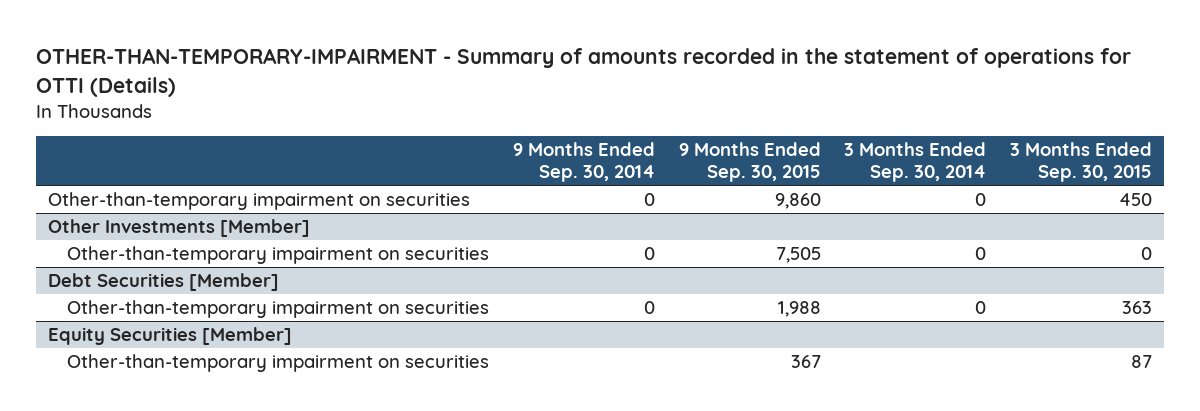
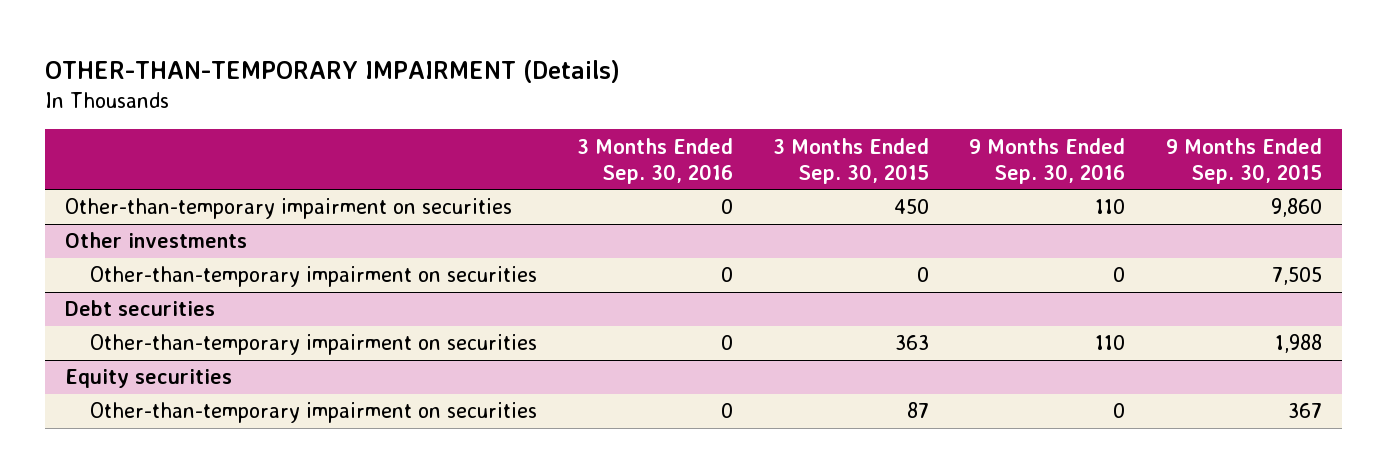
[36,48,1132,97] OTHER-THAN-TEMPORARY-IMPAIRMENT - Summary of amounts recorded in the statement of operations for OTTI (Details) -> [45,59,621,83] OTHER-THAN-TEMPORARY IMPAIRMENT (Details)
[512,142,655,183] 9 Months Ended Sep. 30, 2014 -> none
[844,142,987,183] 3 Months Ended Sep. 30, 2014 -> none
none -> [576,137,733,184] 3 Months Ended Sep. 30, 2016
none -> [969,137,1126,184] 9 Months Ended Sep. 30, 2016
[47,219,310,238] Other Investments [Member] -> [65,232,248,249] Other investments
[47,273,279,292] Debt Securities [Member] -> [65,300,216,317] Debt securities
[47,327,292,346] Equity Securities [Member] -> [65,369,233,389] Equity securities

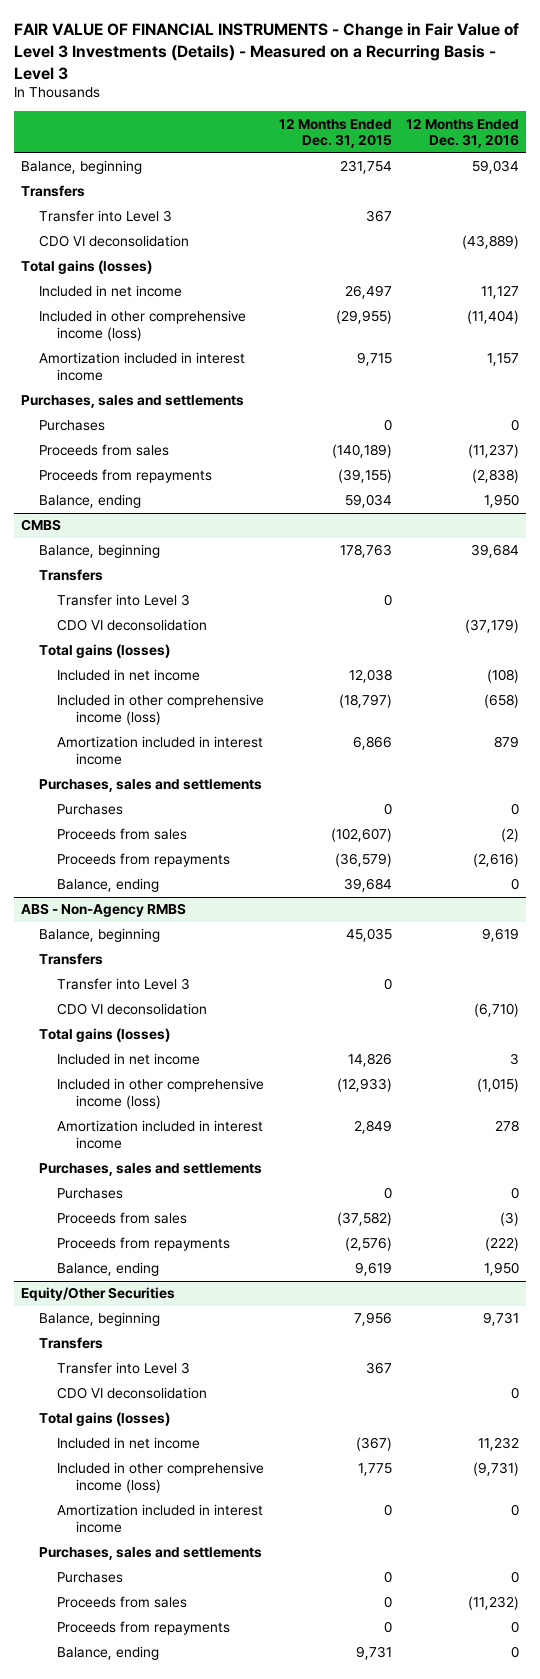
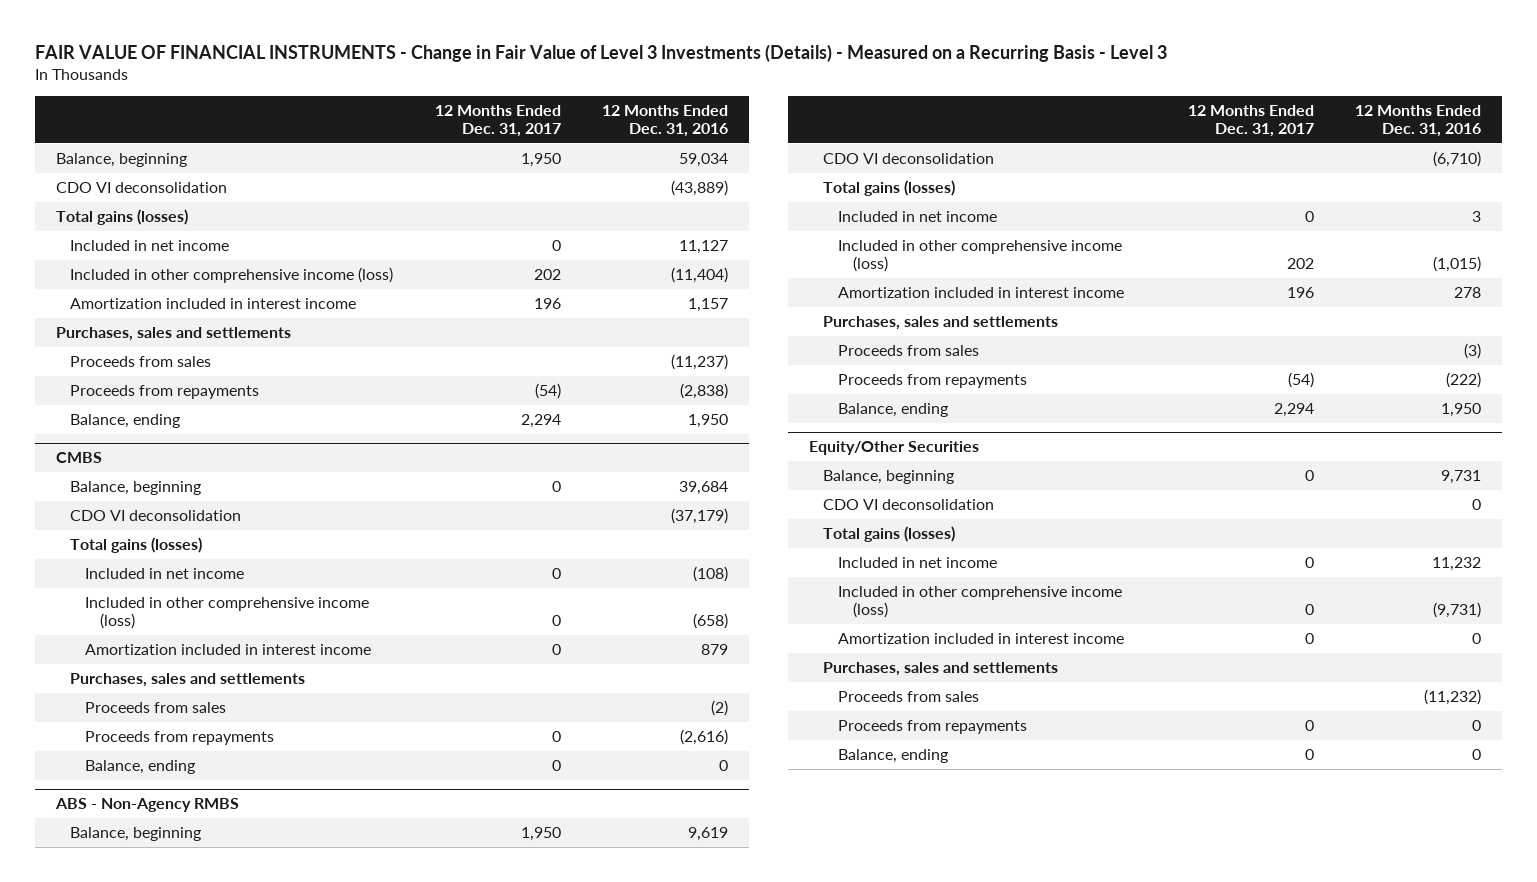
[278,117,392,149] 12 Months Ended Dec. 31, 2015 -> none
none -> [434,104,561,138] 12 Months Ended Dec. 31, 2017
[20,185,85,198] Transfers -> none
[39,210,173,223] Transfer into Level 3 -> none
[39,420,106,432] Purchases -> none
[39,569,104,582] Transfers -> none
[57,594,191,607] Transfer into Level 3 -> none
[57,804,124,816] Purchases -> none
[39,953,104,966] Transfers -> none
[57,978,191,991] Transfer into Level 3 -> none
[57,1188,124,1200] Purchases -> none
[39,1337,104,1350] Transfers -> none
[57,1362,191,1375] Transfer into Level 3 -> none
[57,1572,124,1584] Purchases -> none

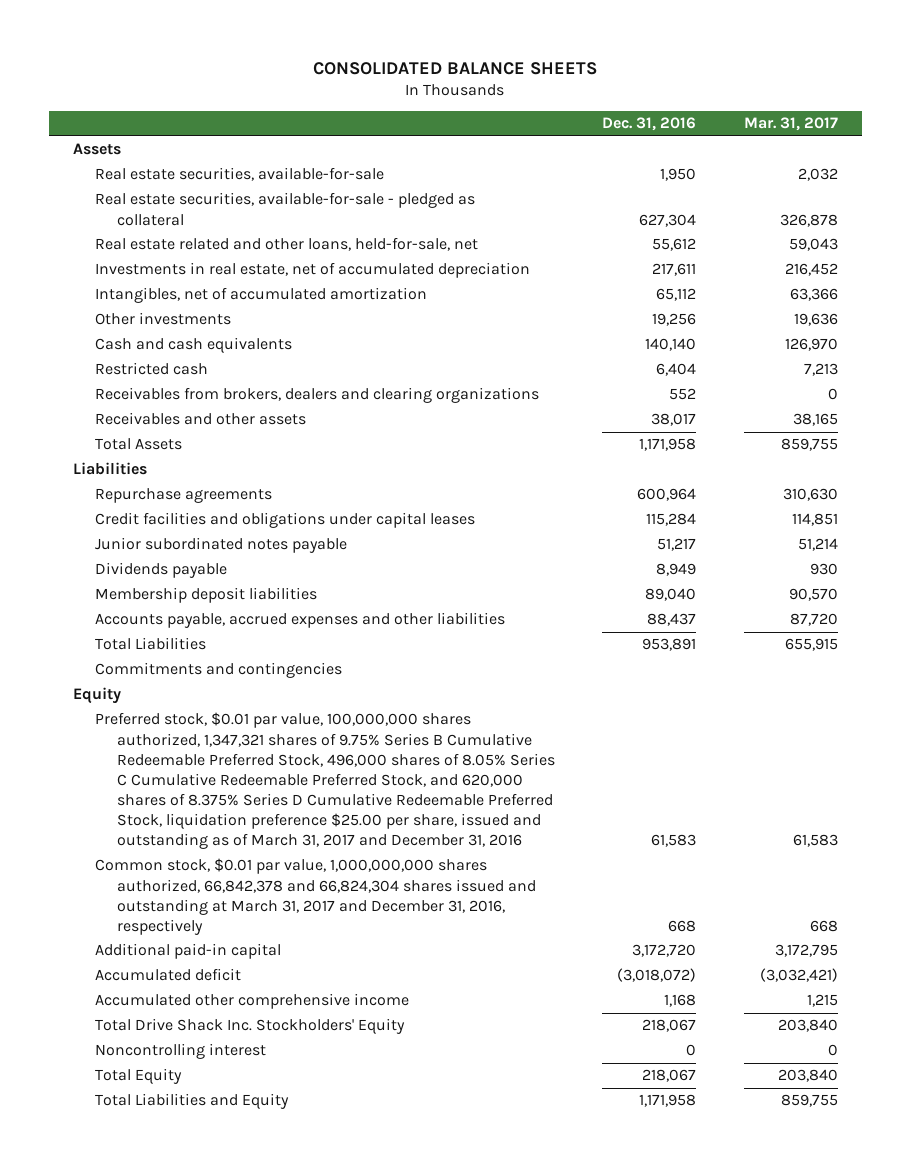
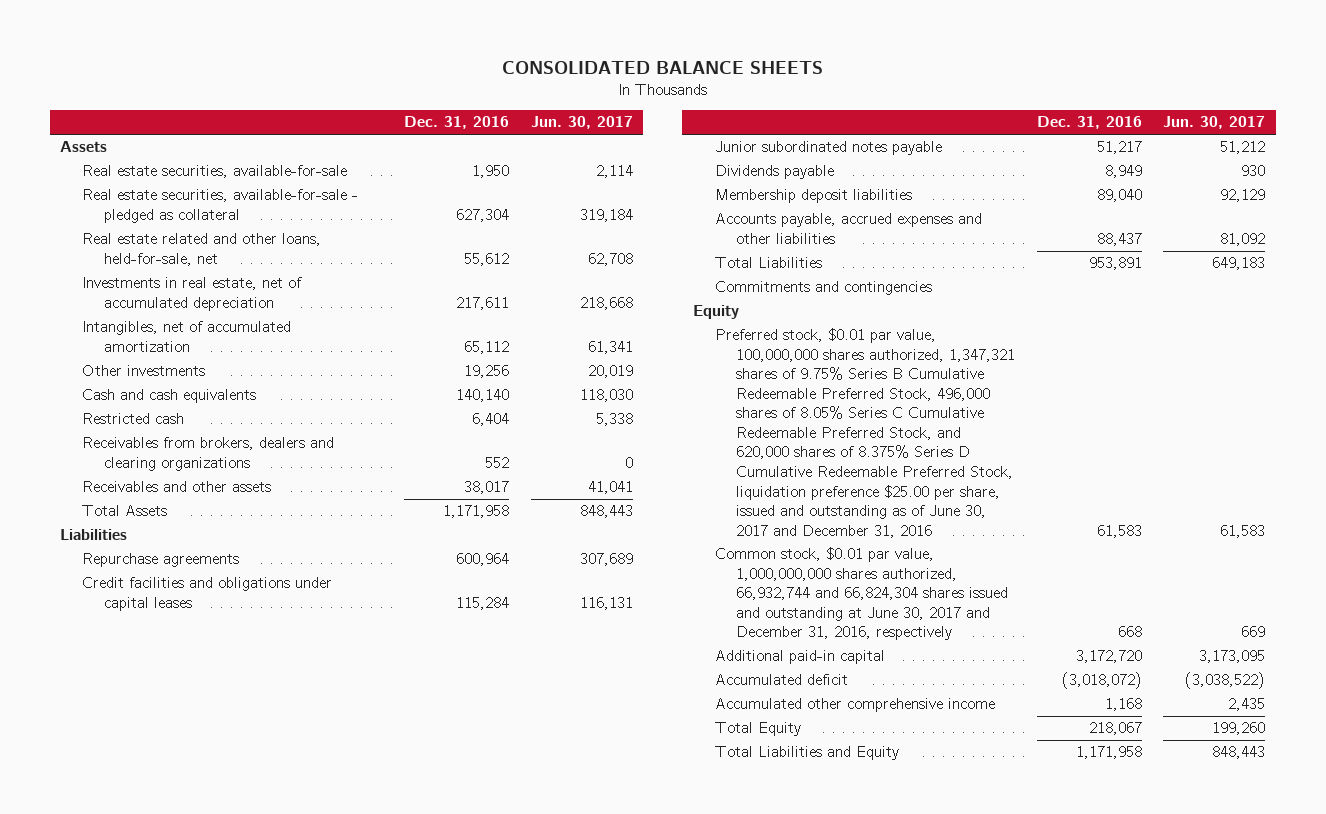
[743,117,838,132] Mar. 31, 2017 -> none
none -> [530,116,633,130] Jun. 30, 2017
[94,712,555,850] Preferred stock, $0.01 par value, 100,000,000 shares authorized, 1,347,321 shares of 9.75% Series B Cumulative Redeemable Preferred Stock, 496,000 shares of 8.05% Series C Cumulative Redeemable Preferred Stock, and 620,000 shares of 8.375% Series D Cumulative Redeemable Preferred Stock, liquidation preference $25.00 per share, issued and outstanding as of March 31, 2017 and December 31, 2016 -> [714,328,1016,538] Preferred stock, $0.01 par value, 100,000,000 shares authorized, 1,347,321 shares of 9.75% Series B Cumulative Redeemable Preferred Stock, 496,000 shares of 8.05% Series C Cumulative Redeemable Preferred Stock, and 620,000 shares of 8.375% Series D Cumulative Redeemable Preferred Stock, liquidation preference $25.00 per share, issued and outstanding as of June 30, 2017 and December 31, 2016
[94,858,536,935] Common stock, $0.01 par value, 1,000,000,000 shares authorized, 66,842,378 and 66,824,304 shares issued and outstanding at March 31, 2017 and December 31, 2016, respectively -> [714,547,1009,641] Common stock, $0.01 par value, 1,000,000,000 shares authorized, 66,932,744 and 66,824,304 shares issued and outstanding at June 30, 2017 and December 31, 2016, respectively
[94,1018,405,1035] Total Drive Shack Inc. Stockholders' Equity -> none
[94,1043,266,1060] Noncontrolling interest -> none

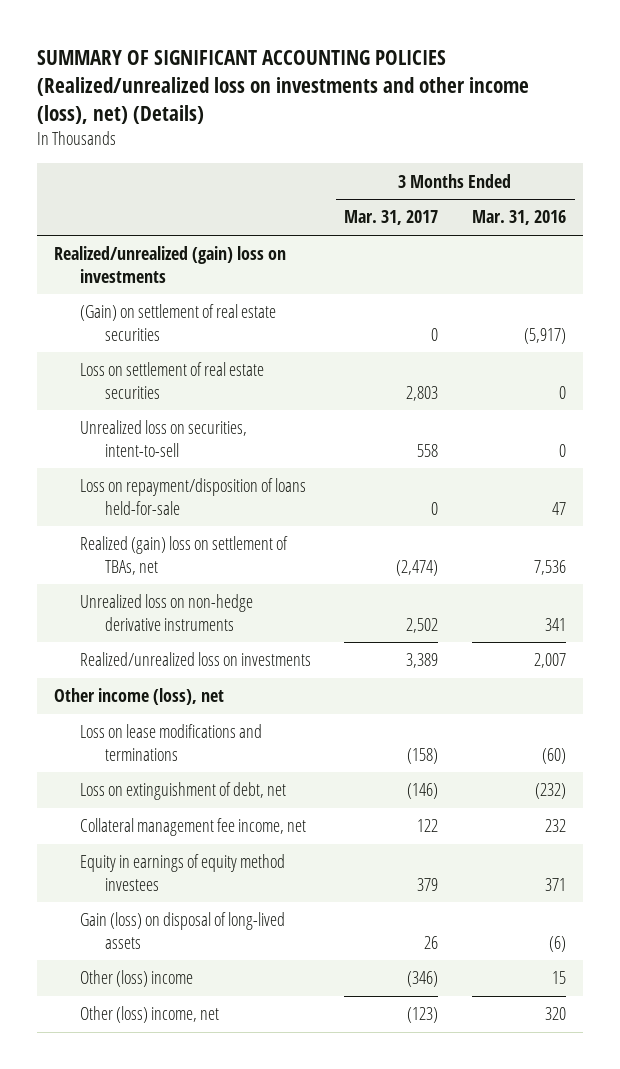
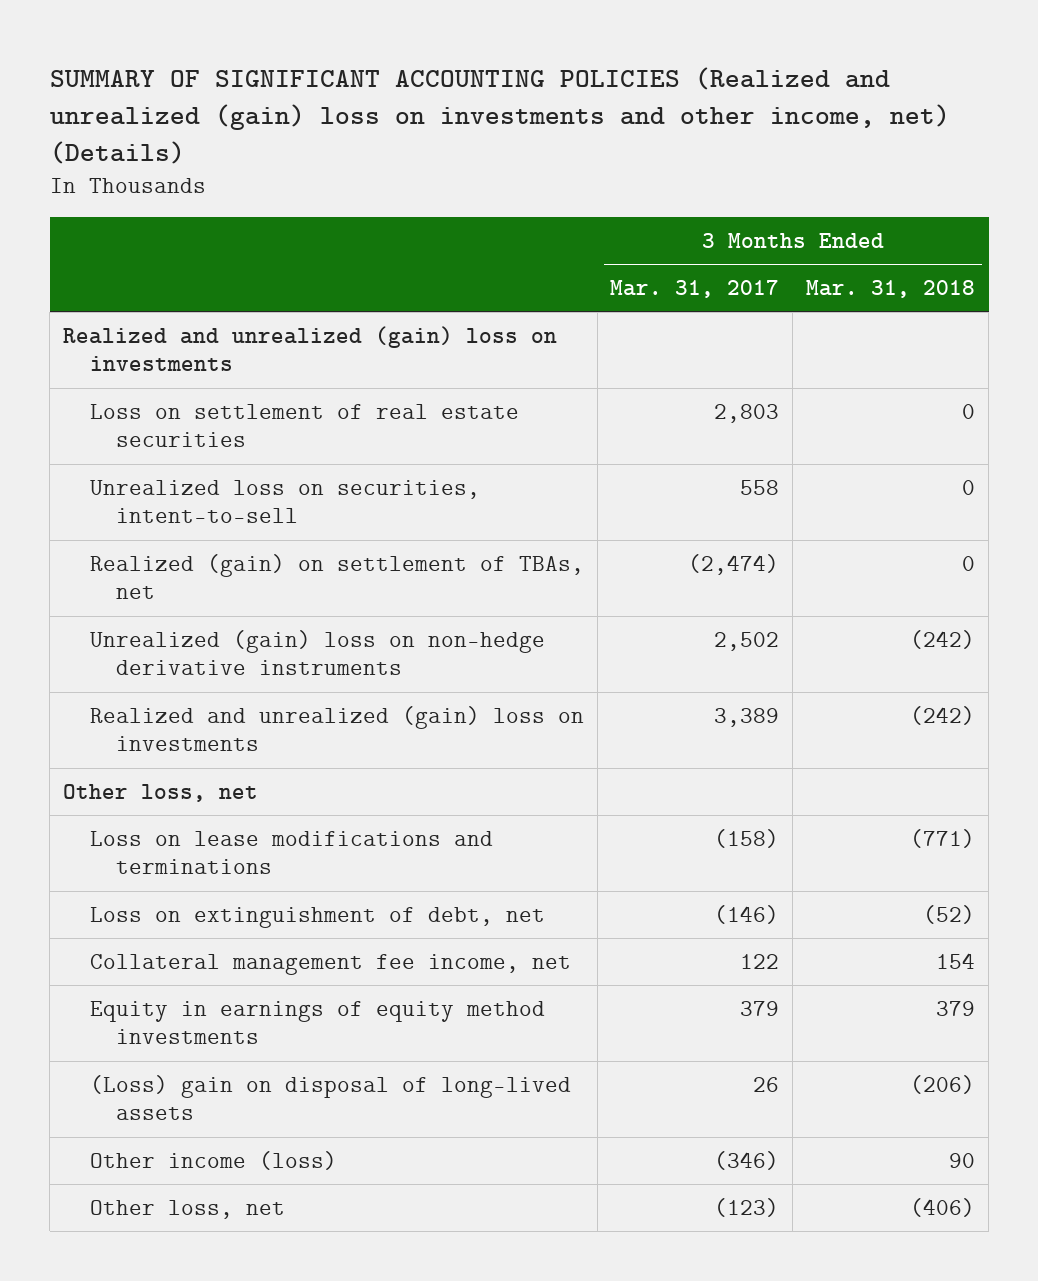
[36,49,529,124] SUMMARY OF SIGNIFICANT ACCOUNTING POLICIES (Realized/unrealized loss on investments and other income (loss), net) (Details) -> [49,66,950,165] SUMMARY OF SIGNIFICANT ACCOUNTING POLICIES (Realized and unrealized (gain) loss on investments and other income, net) (Details)
[472,210,567,226] Mar. 31, 2016 -> none
none -> [806,280,976,299] Mar. 31, 2018
[79,304,276,341] (Gain) on settlement of real estate securities -> none
[53,246,286,283] Realized/unrealized (gain) loss on investments -> [63,325,558,372] Realized and unrealized (gain) loss on investments
[79,478,306,515] Loss on repayment/disposition of loans held-for-sale -> none
[79,536,288,575] Realized (gain) loss on settlement of TBAs, net -> [89,553,584,600] Realized (gain) on settlement of TBAs, net
[79,594,253,631] Unrealized loss on non-hedge derivative instruments -> [89,629,545,676] Unrealized (gain) loss on non-hedge derivative instruments
[79,652,311,667] Realized/unrealized loss on investments -> [89,705,584,752] Realized and unrealized (gain) loss on investments
[53,688,224,706] Other income (loss), net -> [63,783,259,802] Other loss, net
[79,854,285,891] Equity in earnings of equity method investees -> [89,1000,545,1045] Equity in earnings of equity method investments
[79,912,285,949] Gain (loss) on disposal of long-lived assets -> [89,1074,571,1121] (Loss) gain on disposal of long-lived assets
[79,970,193,988] Other (loss) income -> [89,1150,337,1170] Other income (loss)
[79,1006,219,1024] Other (loss) income, net -> [89,1199,285,1219] Other loss, net

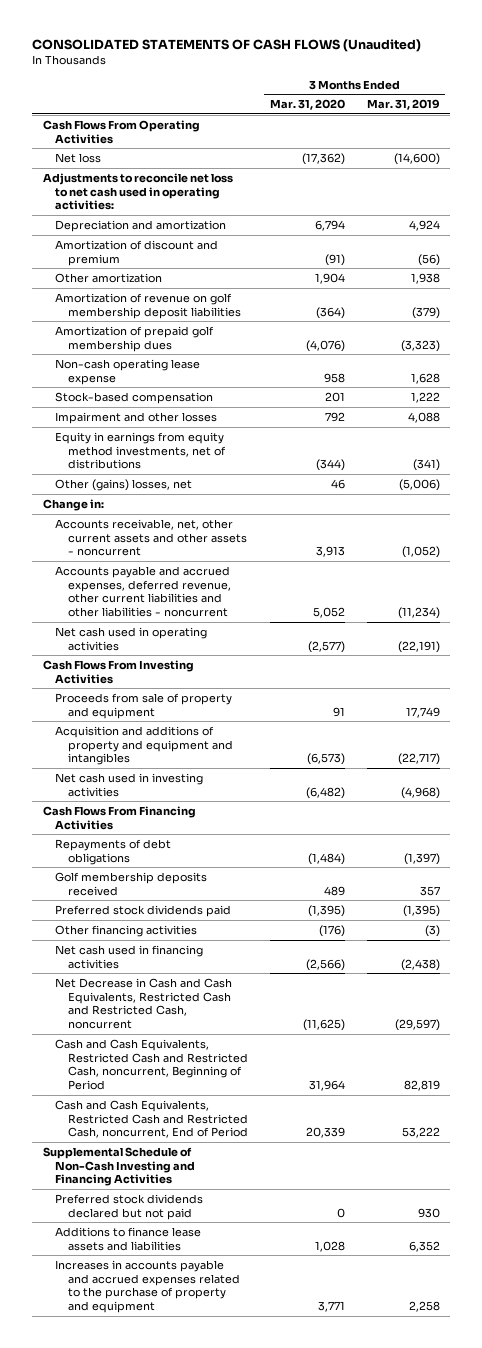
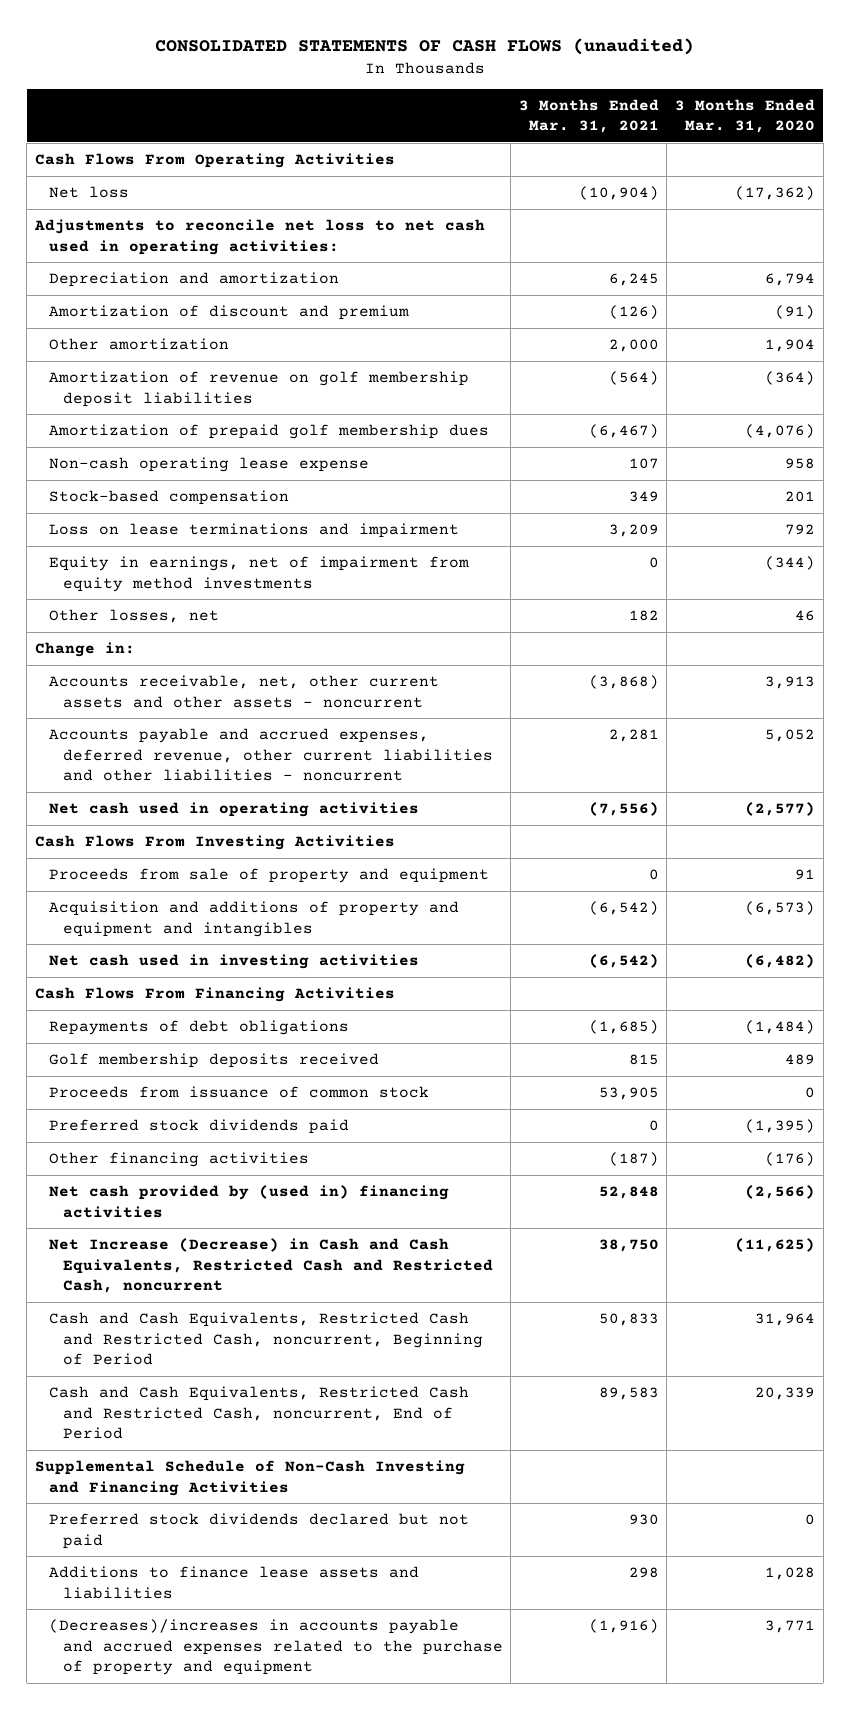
[31,38,421,52] CONSOLIDATED STATEMENTS OF CASH FLOWS (Unaudited) -> [154,38,694,56] CONSOLIDATED STATEMENTS OF CASH FLOWS (unaudited)
[366,99,440,111] Mar. 31, 2019 -> none
none -> [518,98,659,134] 3 Months Ended Mar. 31, 2021
[55,411,218,424] Impairment and other losses -> [48,522,459,538] Loss on lease terminations and impairment
[55,431,227,470] Equity in earnings from equity method investments, net of distributions -> [48,555,469,592] Equity in earnings, net of impairment from equity method investments
[55,478,193,491] Other (gains) losses, net -> [48,608,219,623] Other losses, net
none -> [48,1085,429,1098] Proceeds from issuance of common stock
[55,944,204,969] Net cash used in financing activities -> [48,1184,449,1218] Net cash provided by (used in) financing activities
[55,977,233,1030] Net Decrease in Cash and Cash Equivalents, Restricted Cash and Restricted Cash, noncurrent -> [48,1237,493,1294] Net Increase (Decrease) in Cash and Cash Equivalents, Restricted Cash and Restricted Cash, noncurrent
[55,1259,241,1314] Increases in accounts payable and accrued expenses related to the purchase of property and equipment -> [48,1618,503,1676] (Decreases)/increases in accounts payable and accrued expenses related to the purchase of property and equipment

